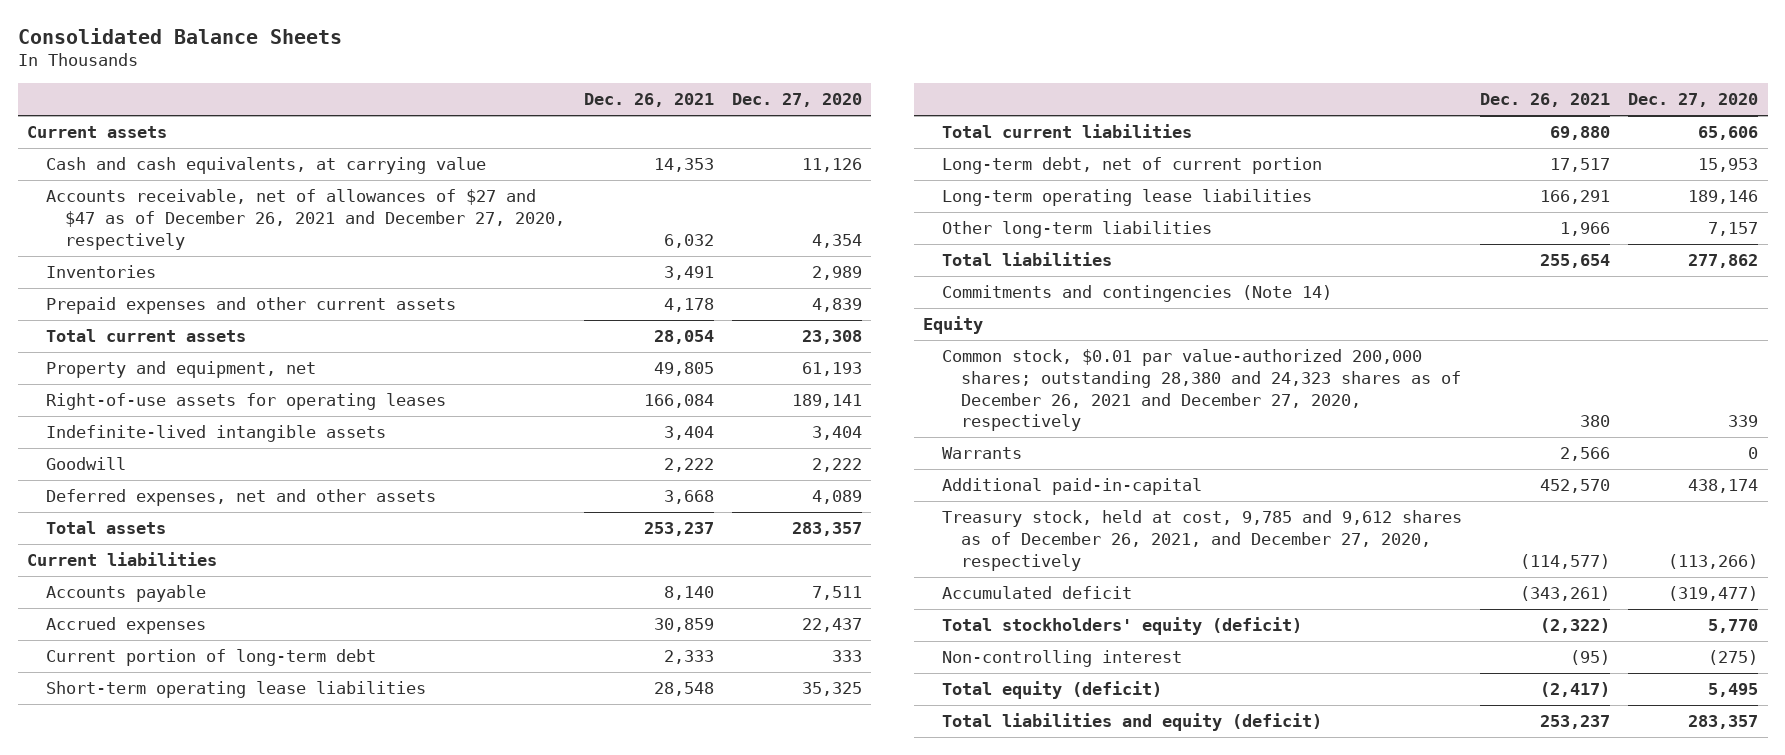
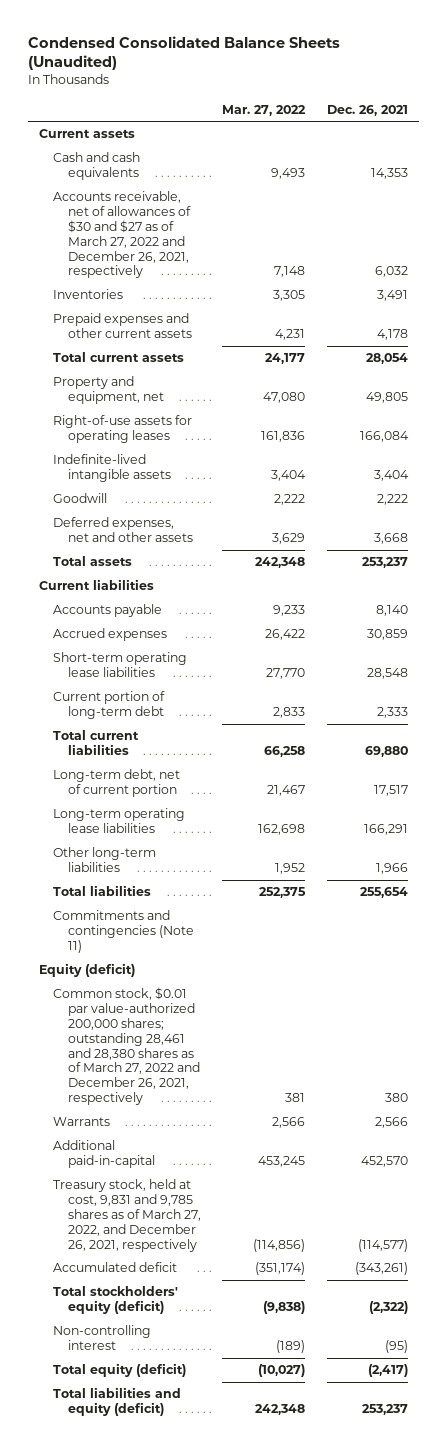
[17,27,342,44] Consolidated Balance Sheets -> [28,35,341,71] Condensed Consolidated Balance Sheets (Unaudited)
[732,93,863,108] Dec. 27, 2020 -> none
none -> [222,104,307,116] Mar. 27, 2022
[45,157,486,175] Cash and cash equivalents, at carrying value -> [53,152,141,181] Cash and cash equivalents
[45,189,565,250] Accounts receivable, net of allowances of $27 and $47 as of December 26, 2021 and December 27, 2020, respectively -> [53,191,191,279] Accounts receivable, net of allowances of $30 and $27 as of March 27, 2022 and December 26, 2021, respectively
[45,649,376,667] Current portion of long-term debt -> [53,691,166,720] Current portion of long-term debt
[941,285,1332,303] Commitments and contingencies (Note 14) -> [53,910,194,954] Commitments and contingencies (Note 11)
[922,316,983,335] Equity -> [38,963,135,978] Equity (deficit)
[941,349,1461,432] Common stock, $0.01 par value-authorized 200,000 shares; outstanding 28,380 and 24,323 shares as of December 26, 2021 and December 27, 2020, respectively -> [53,987,200,1105] Common stock, $0.01 par value-authorized 200,000 shares; outstanding 28,461 and 28,380 shares as of March 27, 2022 and December 26, 2021, respectively
[941,510,1462,571] Treasury stock, held at cost, 9,785 and 9,612 shares as of December 26, 2021, and December 27, 2020, respectively -> [53,1179,201,1252] Treasury stock, held at cost, 9,831 and 9,785 shares as of March 27, 2022, and December 26, 2021, respectively

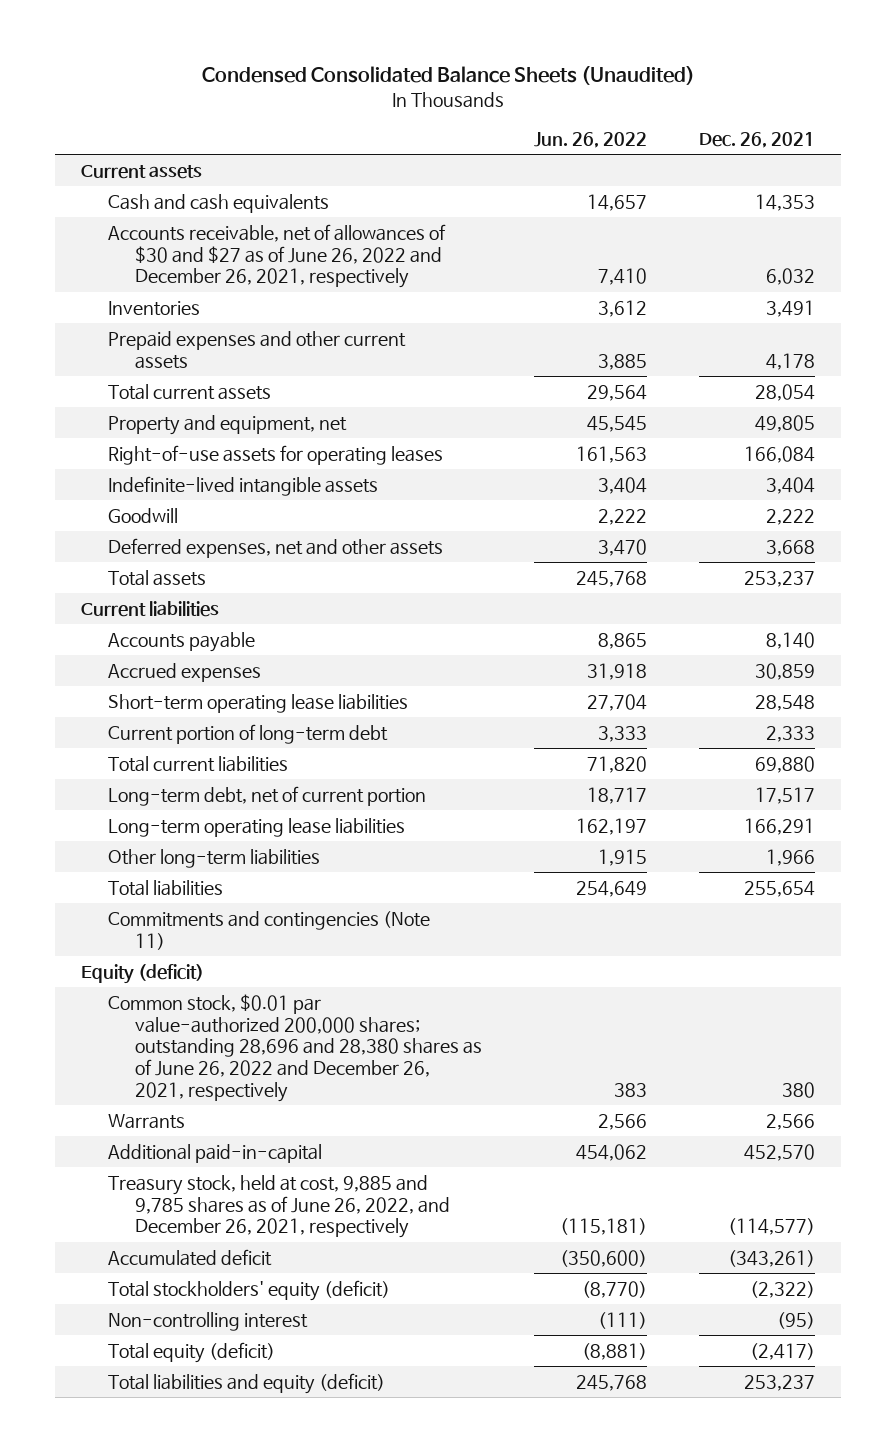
[222,104,307,116] Mar. 27, 2022 -> none
none -> [533,131,647,148] Jun. 26, 2022
[53,191,191,279] Accounts receivable, net of allowances of $30 and $27 as of March 27, 2022 and December 26, 2021, respectively -> [107,223,446,289] Accounts receivable, net of allowances of $30 and $27 as of June 26, 2022 and December 26, 2021, respectively
[53,987,200,1105] Common stock, $0.01 par value-authorized 200,000 shares; outstanding 28,461 and 28,380 shares as of March 27, 2022 and December 26, 2021, respectively -> [107,993,482,1102] Common stock, $0.01 par value-authorized 200,000 shares; outstanding 28,696 and 28,380 shares as of June 26, 2022 and December 26, 2021, respectively
[53,1179,201,1252] Treasury stock, held at cost, 9,831 and 9,785 shares as of March 27, 2022, and December 26, 2021, respectively -> [107,1174,450,1239] Treasury stock, held at cost, 9,885 and 9,785 shares as of June 26, 2022, and December 26, 2021, respectively

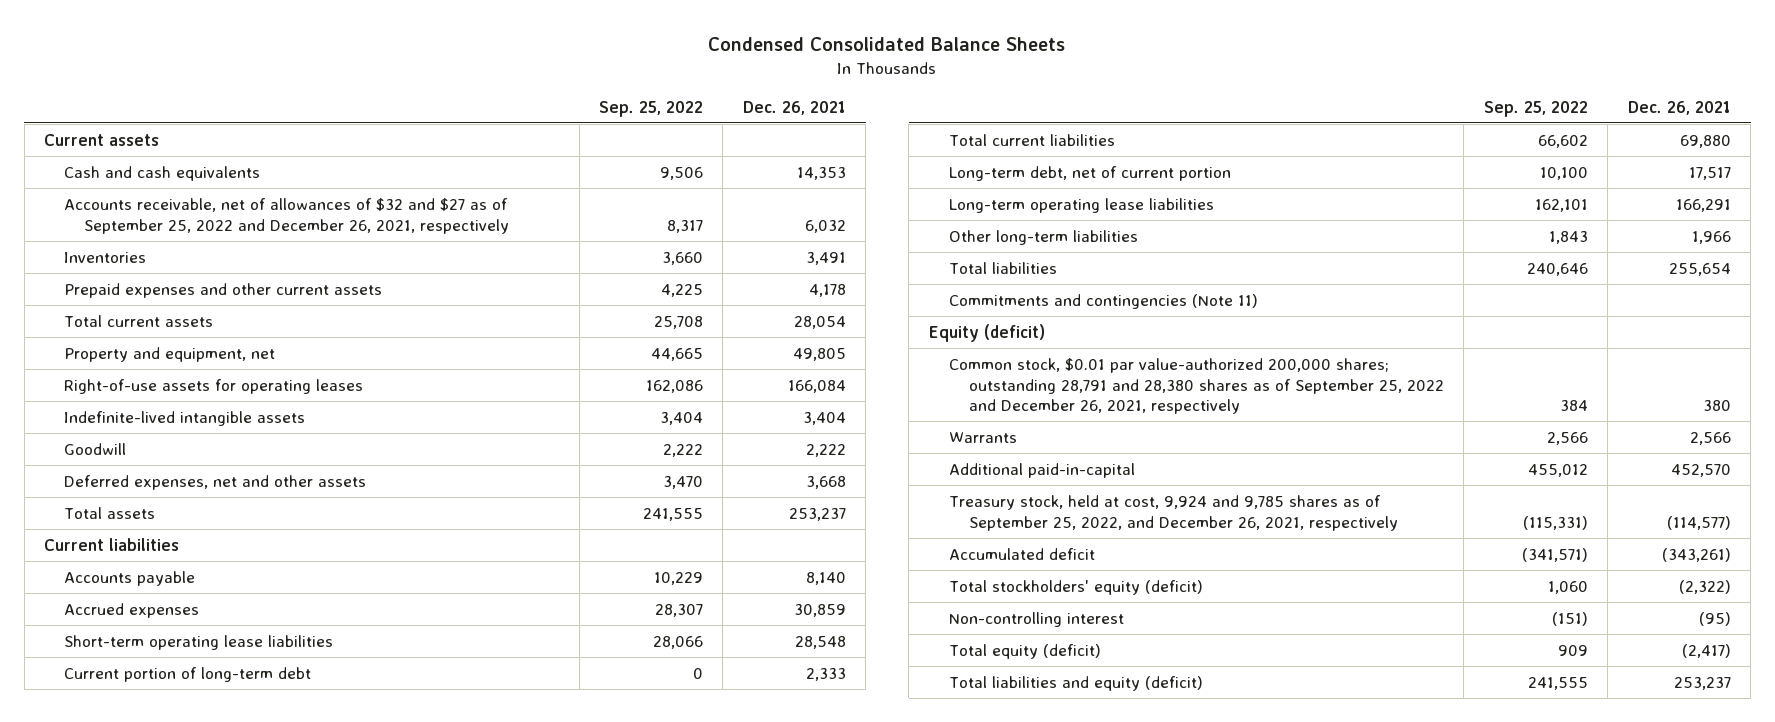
[202,66,696,86] Condensed Consolidated Balance Sheets (Unaudited) -> [708,36,1066,51] Condensed Consolidated Balance Sheets
[533,131,647,148] Jun. 26, 2022 -> none
none -> [599,100,704,117] Sep. 25, 2022
[107,223,446,289] Accounts receivable, net of allowances of $30 and $27 as of June 26, 2022 and December 26, 2021, respectively -> [64,197,510,234] Accounts receivable, net of allowances of $32 and $27 as of September 25, 2022 and December 26, 2021, respectively
[107,993,482,1102] Common stock, $0.01 par value-authorized 200,000 shares; outstanding 28,696 and 28,380 shares as of June 26, 2022 and December 26, 2021, respectively -> [948,357,1444,415] Common stock, $0.01 par value-authorized 200,000 shares; outstanding 28,791 and 28,380 shares as of September 25, 2022 and December 26, 2021, respectively
[107,1174,450,1239] Treasury stock, held at cost, 9,885 and 9,785 shares as of June 26, 2022, and December 26, 2021, respectively -> [948,494,1398,531] Treasury stock, held at cost, 9,924 and 9,785 shares as of September 25, 2022, and December 26, 2021, respectively

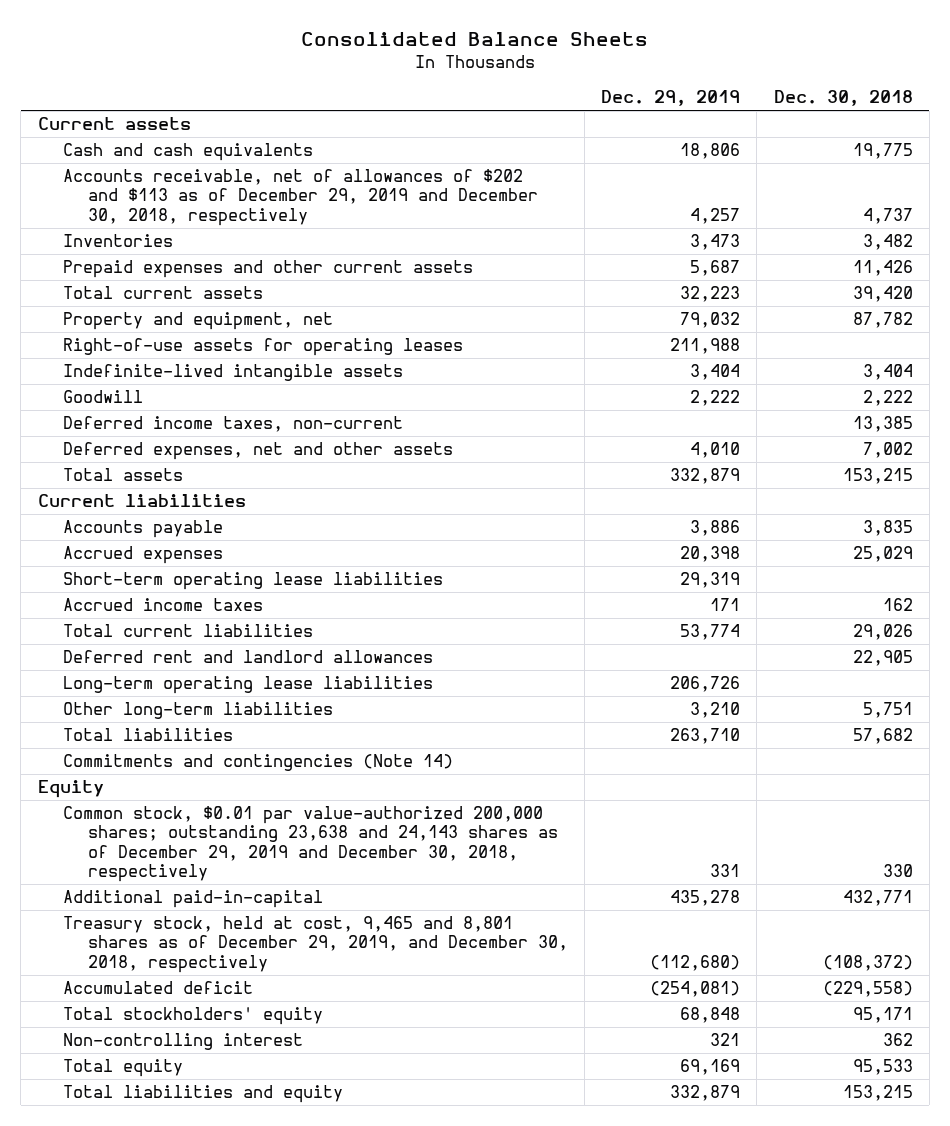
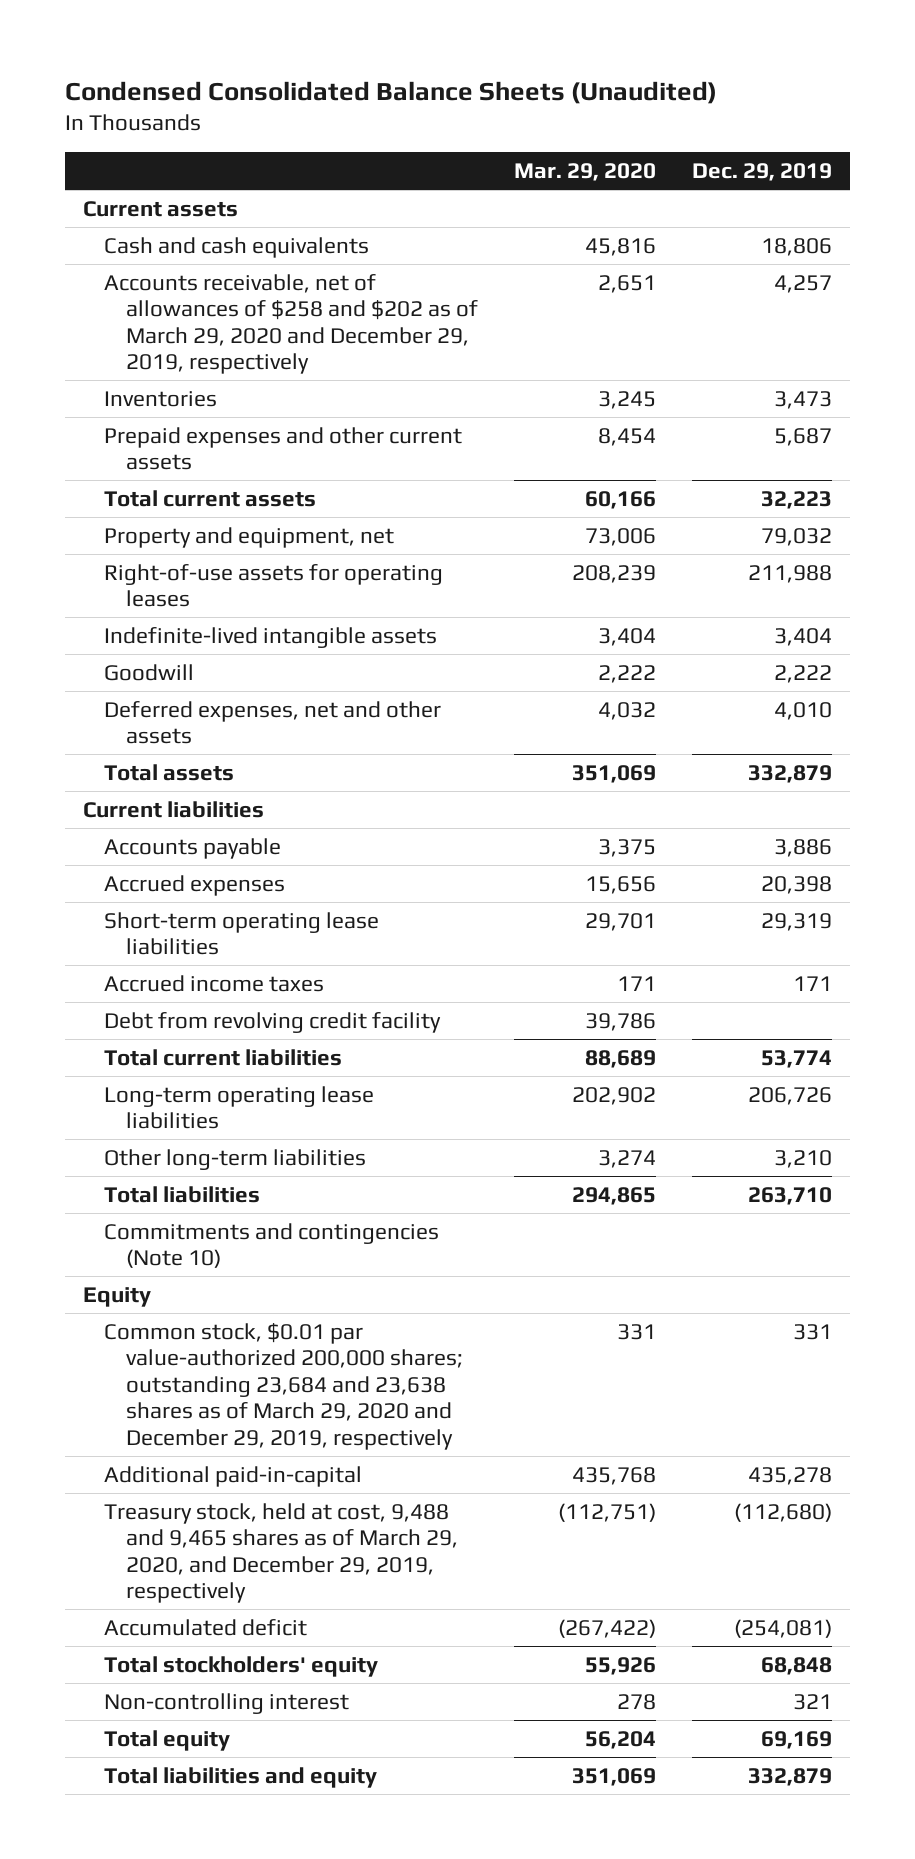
[301,32,649,47] Consolidated Balance Sheets -> [65,80,718,104] Condensed Consolidated Balance Sheets (Unaudited)
[773,90,913,107] Dec. 30, 2018 -> none
none -> [513,162,656,181] Mar. 29, 2020
[62,169,538,226] Accounts receivable, net of allowances of $202 and $113 as of December 29, 2019 and December 30, 2018, respectively -> [104,273,478,375] Accounts receivable, net of allowances of $258 and $202 as of March 29, 2020 and December 29, 2019, respectively
[62,416,403,433] Deferred income taxes, non-current -> none
none -> [104,1011,442,1033] Debt from revolving credit facility
[62,650,433,664] Deferred rent and landlord allowances -> none
[62,754,453,772] Commitments and contingencies (Note 14) -> [104,1222,440,1269] Commitments and contingencies (Note 10)
[62,806,558,883] Common stock, $0.01 par value-authorized 200,000 shares; outstanding 23,638 and 24,143 shares as of December 29, 2019 and December 30, 2018, respectively -> [104,1322,463,1450] Common stock, $0.01 par value-authorized 200,000 shares; outstanding 23,684 and 23,638 shares as of March 29, 2020 and December 29, 2019, respectively
[62,916,568,973] Treasury stock, held at cost, 9,465 and 8,801 shares as of December 29, 2019, and December 30, 2018, respectively -> [104,1502,458,1604] Treasury stock, held at cost, 9,488 and 9,465 shares as of March 29, 2020, and December 29, 2019, respectively

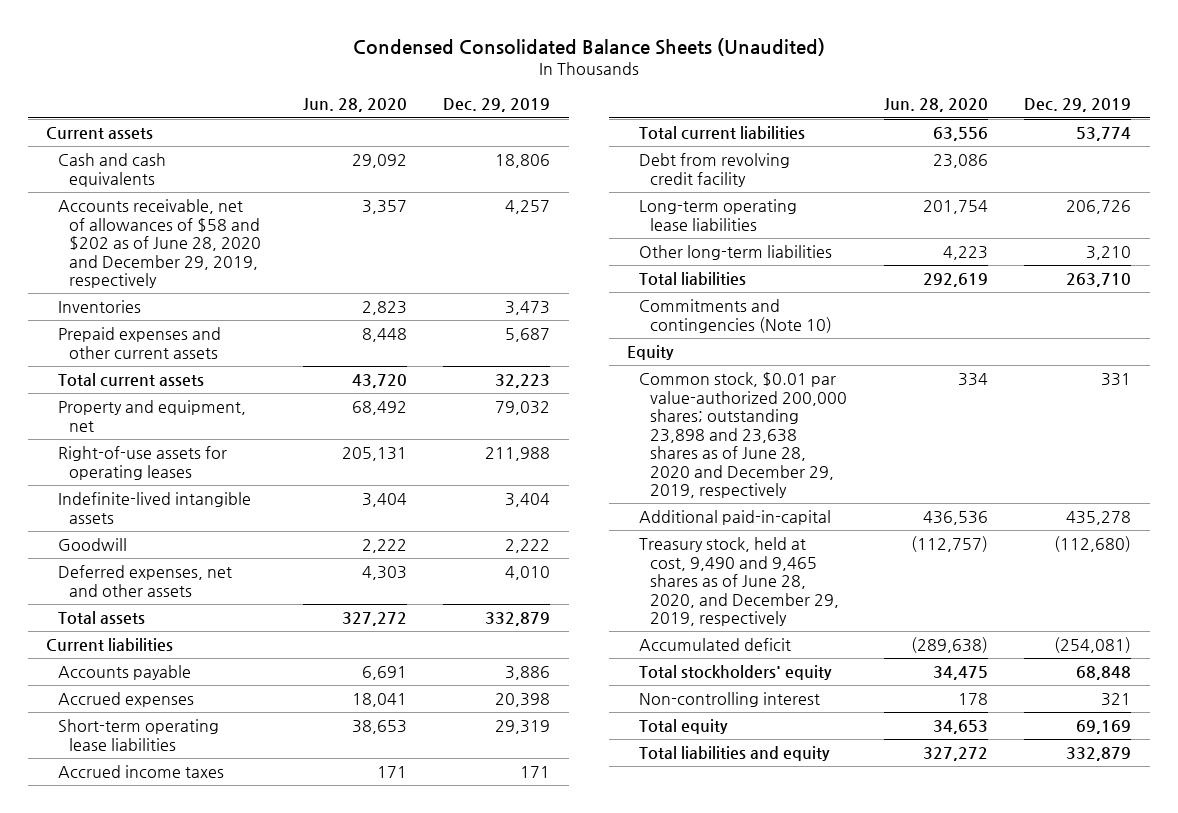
[513,162,656,181] Mar. 29, 2020 -> none
none -> [302,98,407,113] Jun. 28, 2020
[104,273,478,375] Accounts receivable, net of allowances of $258 and $202 as of March 29, 2020 and December 29, 2019, respectively -> [57,199,261,289] Accounts receivable, net of allowances of $58 and $202 as of June 28, 2020 and December 29, 2019, respectively
[104,1011,442,1033] Debt from revolving credit facility -> [638,153,790,187] Debt from revolving credit facility
[104,1322,463,1450] Common stock, $0.01 par value-authorized 200,000 shares; outstanding 23,684 and 23,638 shares as of March 29, 2020 and December 29, 2019, respectively -> [638,372,847,499] Common stock, $0.01 par value-authorized 200,000 shares; outstanding 23,898 and 23,638 shares as of June 28, 2020 and December 29, 2019, respectively
[104,1502,458,1604] Treasury stock, held at cost, 9,488 and 9,465 shares as of March 29, 2020, and December 29, 2019, respectively -> [638,537,839,627] Treasury stock, held at cost, 9,490 and 9,465 shares as of June 28, 2020, and December 29, 2019, respectively

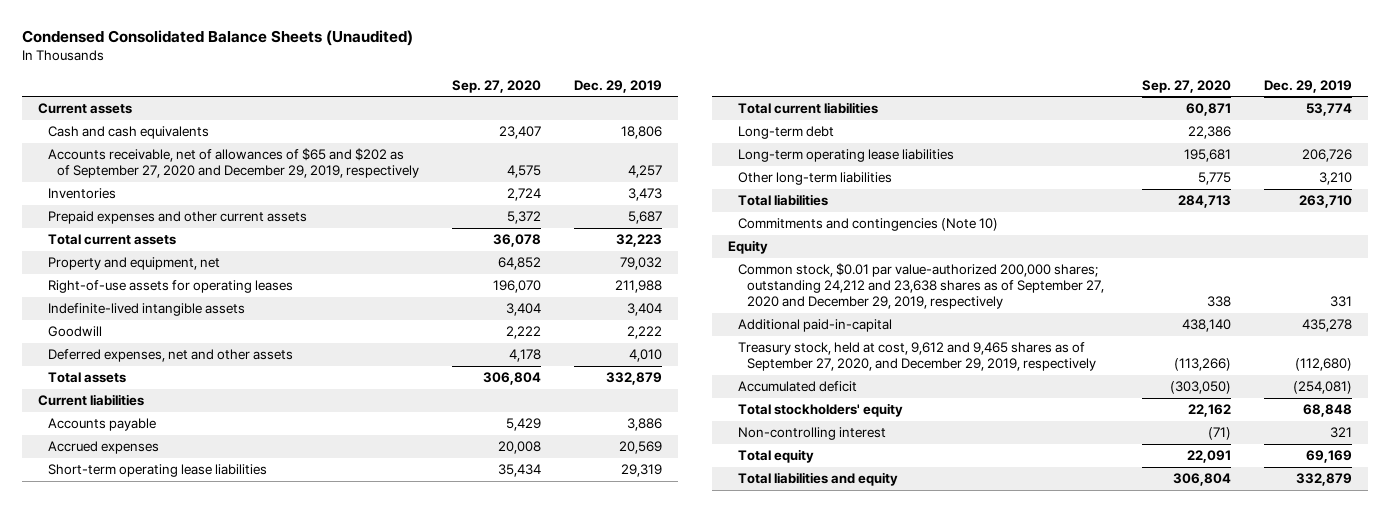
[302,98,407,113] Jun. 28, 2020 -> none
none -> [452,79,542,93] Sep. 27, 2020
[57,199,261,289] Accounts receivable, net of allowances of $58 and $202 as of June 28, 2020 and December 29, 2019, respectively -> [47,148,420,179] Accounts receivable, net of allowances of $65 and $202 as of September 27, 2020 and December 29, 2019, respectively
[495,693,551,708] 20,398 -> [618,441,662,455] 20,569
[57,765,224,779] Accrued income taxes -> none
[638,153,790,187] Debt from revolving credit facility -> none
none -> [737,126,834,140] Long-term debt
[638,372,847,499] Common stock, $0.01 par value-authorized 200,000 shares; outstanding 23,898 and 23,638 shares as of June 28, 2020 and December 29, 2019, respectively -> [737,263,1105,310] Common stock, $0.01 par value-authorized 200,000 shares; outstanding 24,212 and 23,638 shares as of September 27, 2020 and December 29, 2019, respectively
[638,537,839,627] Treasury stock, held at cost, 9,490 and 9,465 shares as of June 28, 2020, and December 29, 2019, respectively -> [737,342,1097,372] Treasury stock, held at cost, 9,612 and 9,465 shares as of September 27, 2020, and December 29, 2019, respectively

